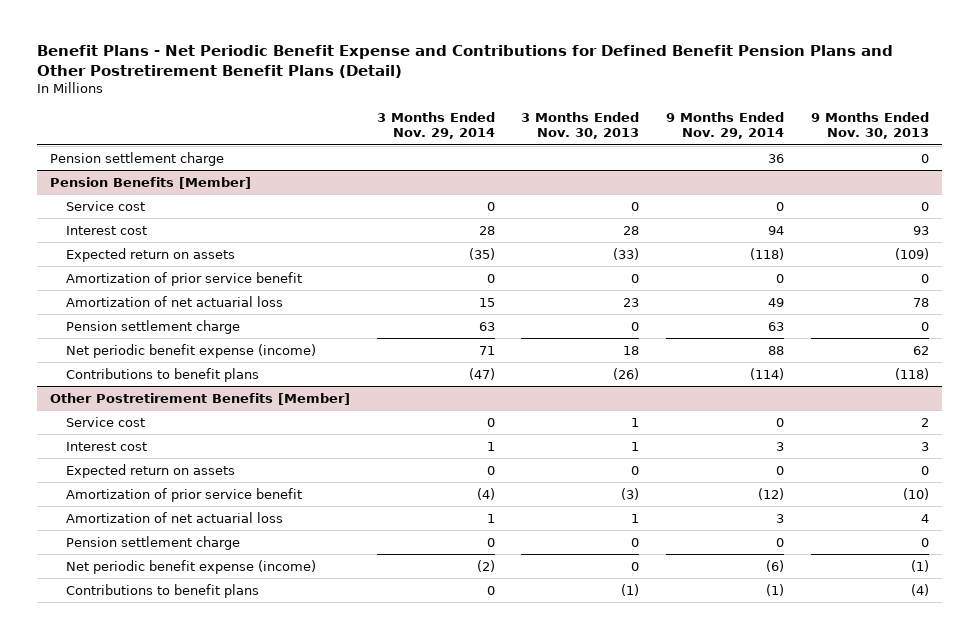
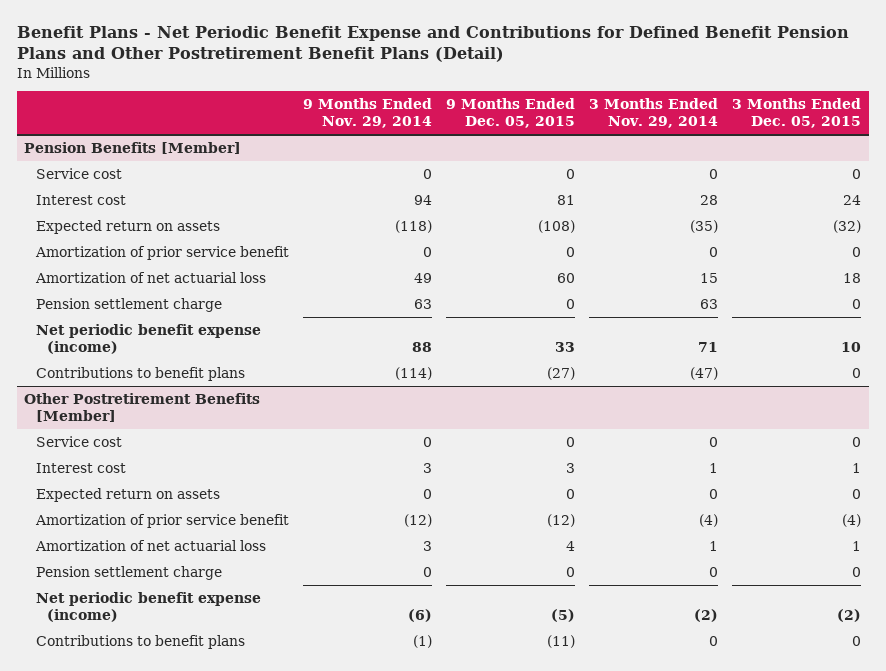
[521,112,640,139] 3 Months Ended Nov. 30, 2013 -> none
[810,112,929,139] 9 Months Ended Nov. 30, 2013 -> none
none -> [445,98,575,129] 9 Months Ended Dec. 05, 2015
none -> [732,98,862,129] 3 Months Ended Dec. 05, 2015
[49,151,224,166] Pension settlement charge -> none

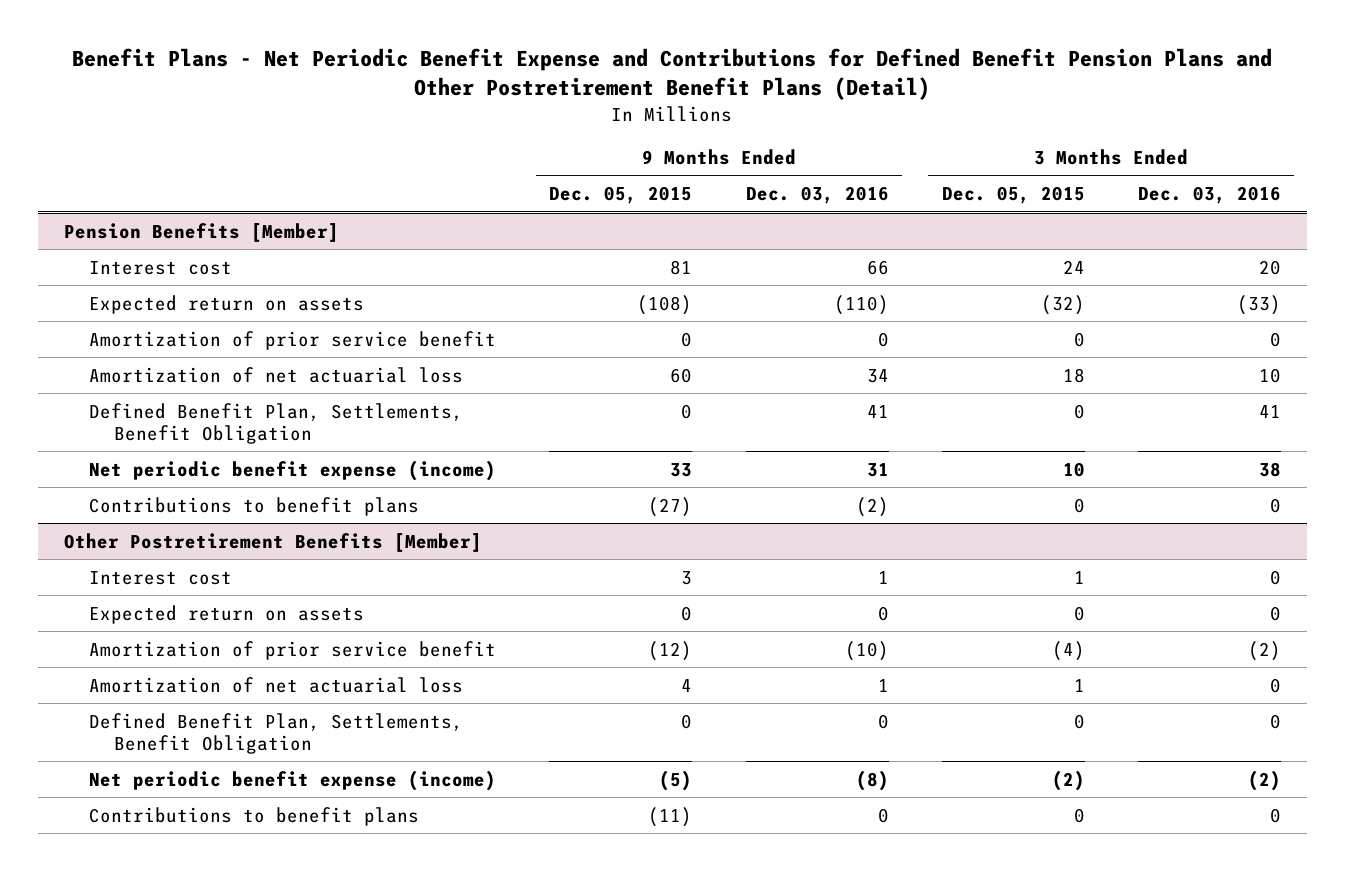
[302,98,432,129] 9 Months Ended Nov. 29, 2014 -> none
[589,98,719,129] 3 Months Ended Nov. 29, 2014 -> none
none -> [745,186,889,205] Dec. 03, 2016
none -> [1137,186,1281,205] Dec. 03, 2016
[35,167,122,179] Service cost -> none
[35,297,222,312] Pension settlement charge -> [89,402,464,444] Defined Benefit Plan, Settlements, Benefit Obligation
[35,435,122,447] Service cost -> none
[35,565,222,580] Pension settlement charge -> [89,712,464,754] Defined Benefit Plan, Settlements, Benefit Obligation

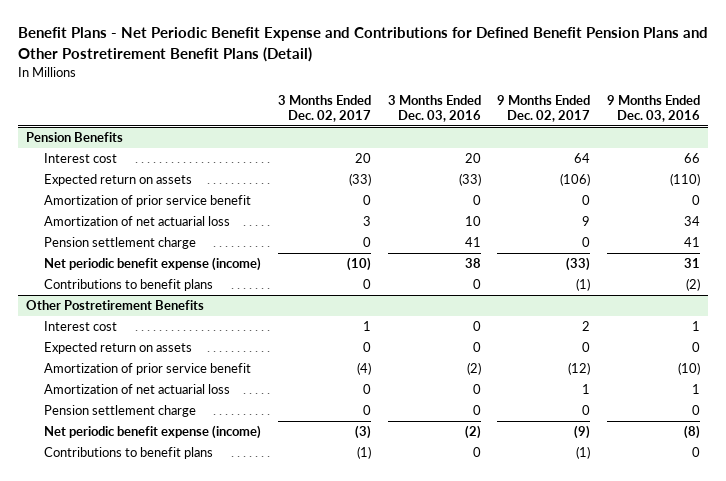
[549,186,693,205] Dec. 05, 2015 -> none
[941,186,1085,205] Dec. 05, 2015 -> none
none -> [277,94,371,123] 3 Months Ended Dec. 02, 2017
none -> [497,94,591,123] 9 Months Ended Dec. 02, 2017
[64,222,340,242] Pension Benefits [Member] -> [26,132,124,143] Pension Benefits
[89,402,464,444] Defined Benefit Plan, Settlements, Benefit Obligation -> [44,237,197,250] Pension settlement charge
[64,532,483,552] Other Postretirement Benefits [Member] -> [26,300,205,311] Other Postretirement Benefits
[89,712,464,754] Defined Benefit Plan, Settlements, Benefit Obligation -> [44,405,197,418] Pension settlement charge

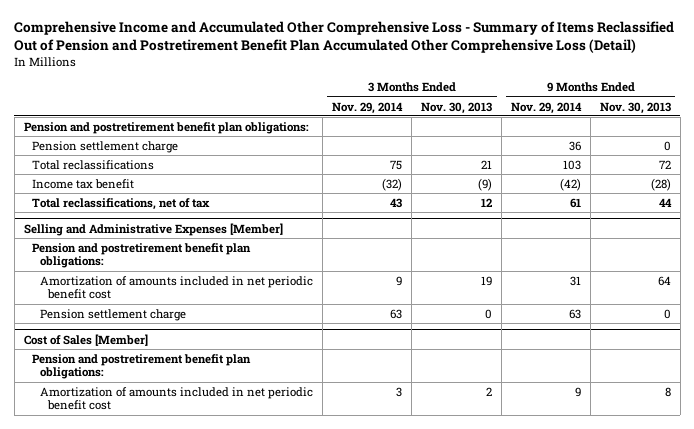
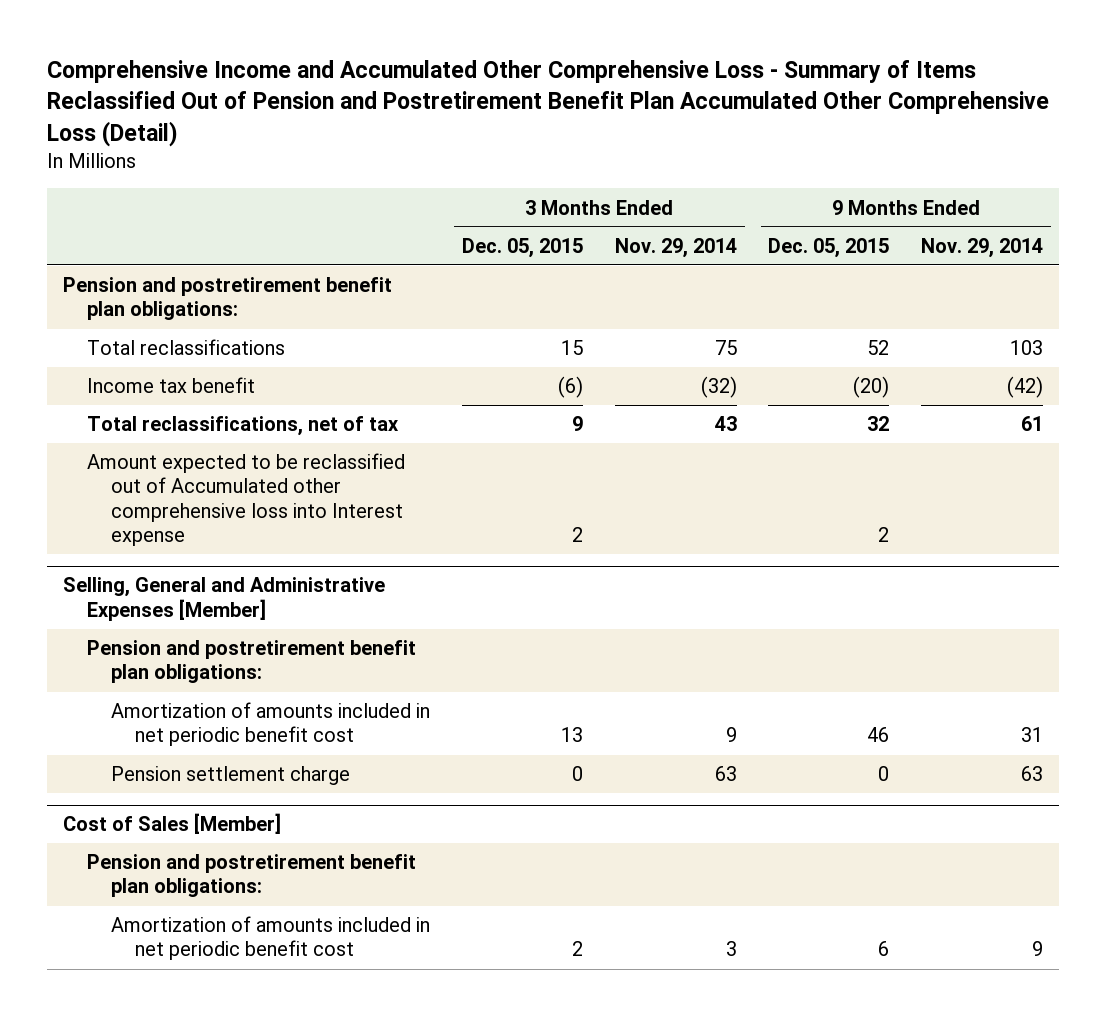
[420,101,492,114] Nov. 30, 2013 -> none
[599,101,671,114] Nov. 30, 2013 -> none
none -> [461,237,583,258] Dec. 05, 2015
none -> [768,237,890,258] Dec. 05, 2015
[31,140,178,153] Pension settlement charge -> none
none -> [86,453,405,546] Amount expected to be reclassified out of Accumulated other comprehensive loss into Interest expense
[23,222,283,236] Selling and Administrative Expenses [Member] -> [62,577,385,621] Selling, General and Administrative Expenses [Member]

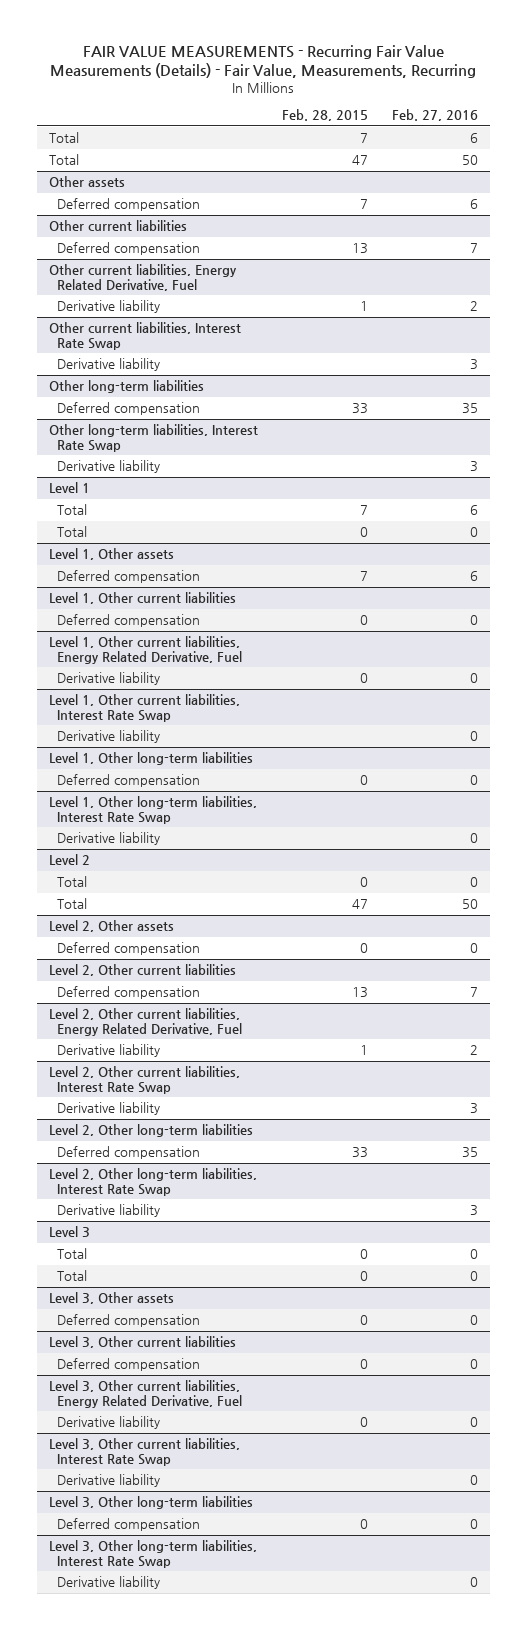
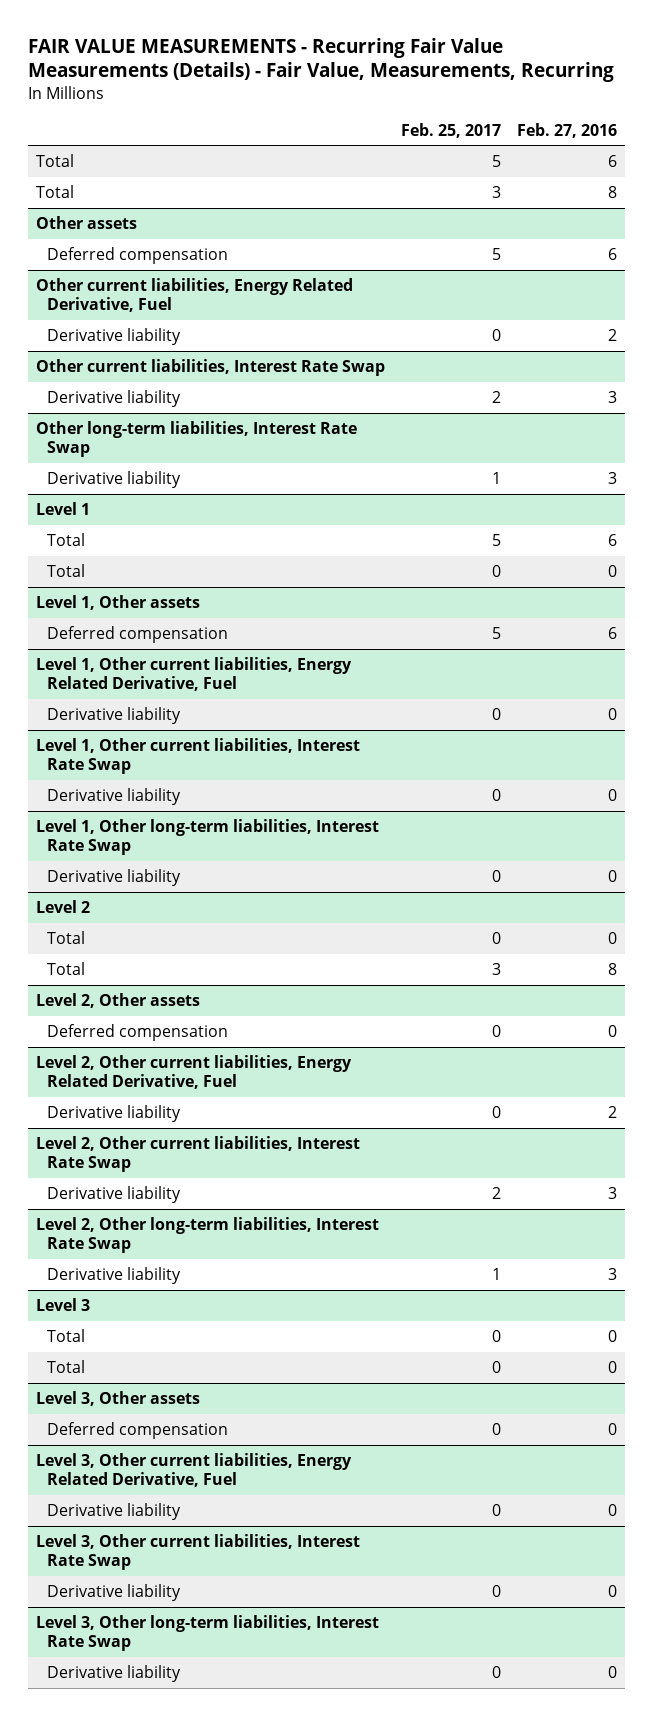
[281,109,368,122] Feb. 28, 2015 -> none
none -> [401,122,502,138] Feb. 25, 2017
[461,155,478,166] 50 -> [608,185,618,198] 8
[48,220,187,232] Other current liabilities -> none
[57,242,201,256] Deferred compensation -> none
[48,380,204,394] Other long-term liabilities -> none
[57,402,201,416] Deferred compensation -> none
[48,592,236,605] Level 1, Other current liabilities -> none
[57,614,201,628] Deferred compensation -> none
[48,752,253,766] Level 1, Other long-term liabilities -> none
[57,774,201,788] Deferred compensation -> none
[461,899,478,910] 50 -> [608,962,618,975] 8
[48,964,236,977] Level 2, Other current liabilities -> none
[57,986,201,1000] Deferred compensation -> none
[48,1124,253,1138] Level 2, Other long-term liabilities -> none
[57,1146,201,1160] Deferred compensation -> none
[48,1336,236,1349] Level 3, Other current liabilities -> none
[57,1358,201,1372] Deferred compensation -> none
[48,1496,253,1510] Level 3, Other long-term liabilities -> none
[57,1518,201,1532] Deferred compensation -> none

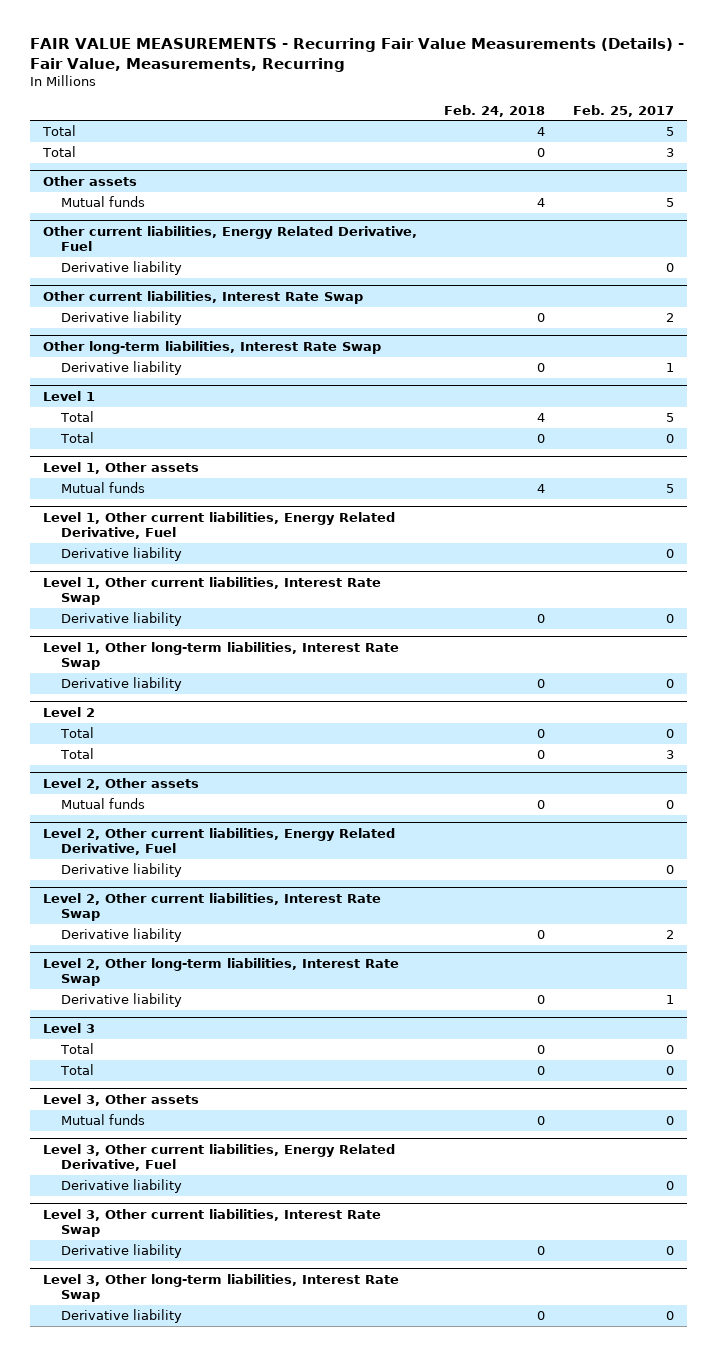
[517,122,618,138] Feb. 27, 2016 -> none
none -> [444,104,546,117] Feb. 24, 2018
[47,246,229,264] Deferred compensation -> [60,196,145,208] Mutual funds
[47,625,229,643] Deferred compensation -> [60,482,145,494] Mutual funds
[47,1023,229,1041] Deferred compensation -> [60,798,145,810] Mutual funds
[47,1421,229,1439] Deferred compensation -> [60,1114,145,1126] Mutual funds

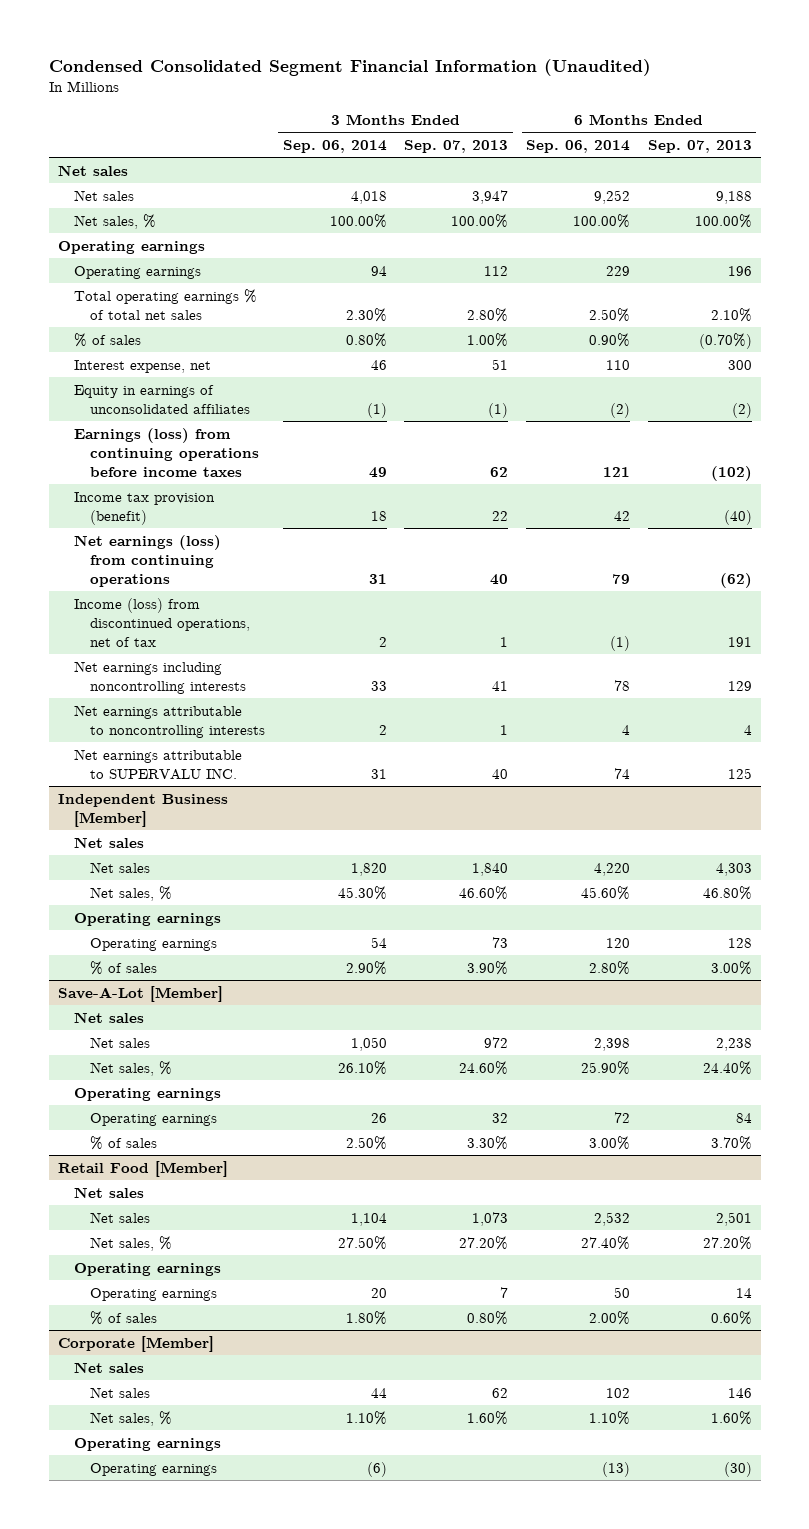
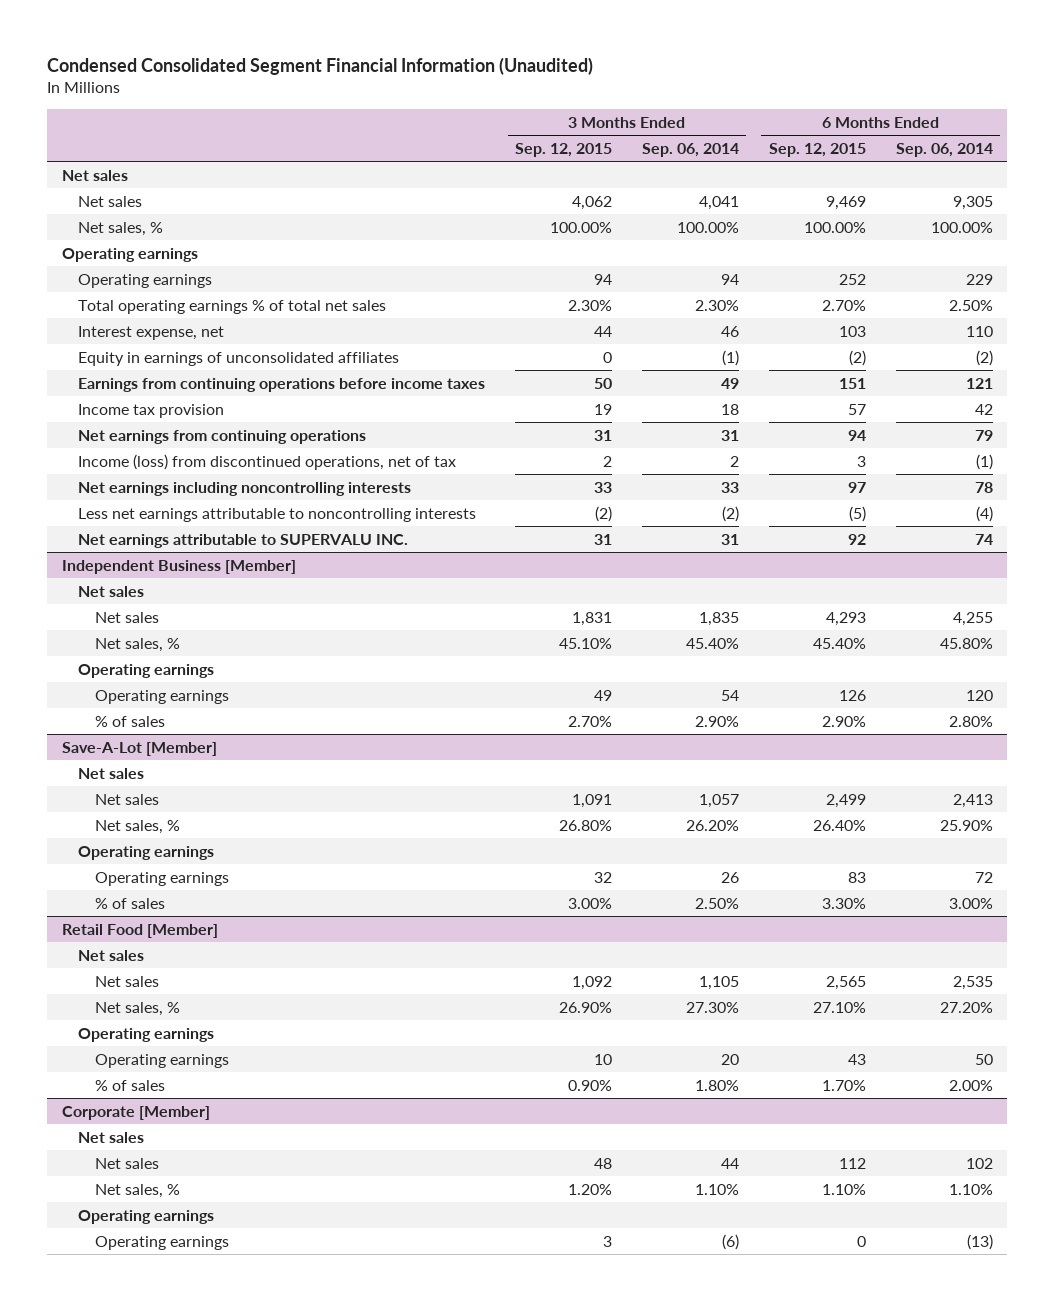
[404,139,509,153] Sep. 07, 2013 -> none
[647,139,752,153] Sep. 07, 2013 -> none
none -> [515,143,613,158] Sep. 12, 2015
none -> [768,143,866,158] Sep. 12, 2015
[350,190,387,204] 4,018 -> [698,195,739,210] 4,041
[594,189,631,204] 9,252 -> [952,195,993,210] 9,305
[73,332,141,347] % of sales -> none
[73,427,260,477] Earnings (loss) from continuing operations before income taxes -> [78,377,486,392] Earnings from continuing operations before income taxes
[73,491,215,525] Income tax provision (benefit) -> [78,403,225,418] Income tax provision
[73,534,221,587] Net earnings (loss) from continuing operations -> [78,429,367,444] Net earnings from continuing operations
[73,704,266,738] Net earnings attributable to noncontrolling interests -> [78,507,477,522] Less net earnings attributable to noncontrolling interests
[378,724,387,735] 2 -> [721,505,739,522] (2)
[622,724,631,735] 4 -> [975,505,993,522] (4)
[350,862,387,876] 1,820 -> [698,611,739,626] 1,835
[594,862,631,876] 4,220 -> [952,611,993,626] 4,255
[337,885,387,900] 45.30% -> [685,637,739,649] 45.40%
[581,885,631,900] 45.60% -> [939,637,993,649] 45.80%
[350,1036,387,1051] 1,050 -> [698,793,739,808] 1,057
[594,1037,631,1051] 2,398 -> [952,793,993,808] 2,413
[337,1060,387,1075] 26.10% -> [685,819,739,831] 26.20%
[350,1212,387,1226] 1,104 -> [698,975,739,990] 1,105
[594,1211,631,1226] 2,532 -> [952,975,993,990] 2,535
[337,1235,387,1250] 27.50% -> [685,1001,739,1013] 27.30%
[581,1235,631,1250] 27.40% -> [939,1001,993,1013] 27.20%

